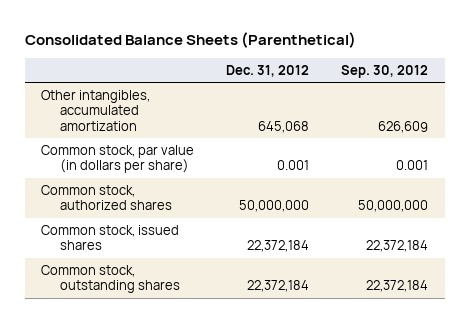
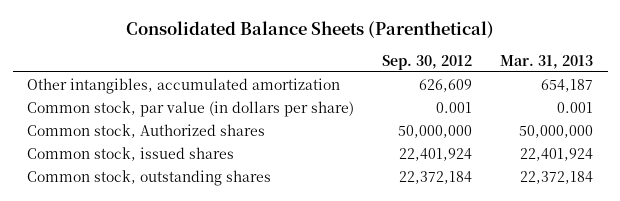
[226,65,310,78] Dec. 31, 2012 -> none
none -> [500,54,594,69] Mar. 31, 2013
[40,184,173,211] Common stock, authorized shares -> [26,123,265,138] Common stock, Authorized shares
[366,240,429,253] 22,372,184 -> [399,147,473,161] 22,401,924

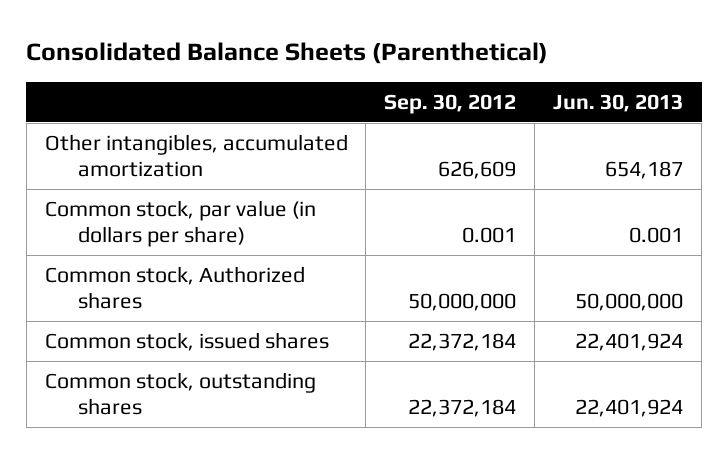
[500,54,594,69] Mar. 31, 2013 -> none
none -> [553,93,684,112] Jun. 30, 2013
[399,147,473,161] 22,401,924 -> [408,333,517,352] 22,372,184

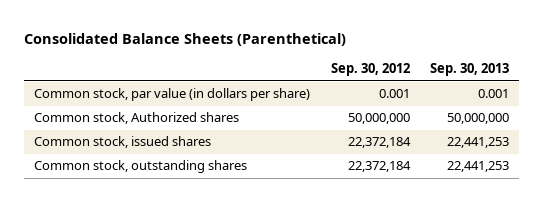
[553,93,684,112] Jun. 30, 2013 -> none
none -> [429,63,509,77] Sep. 30, 2013
[44,134,348,178] Other intangibles, accumulated amortization -> none

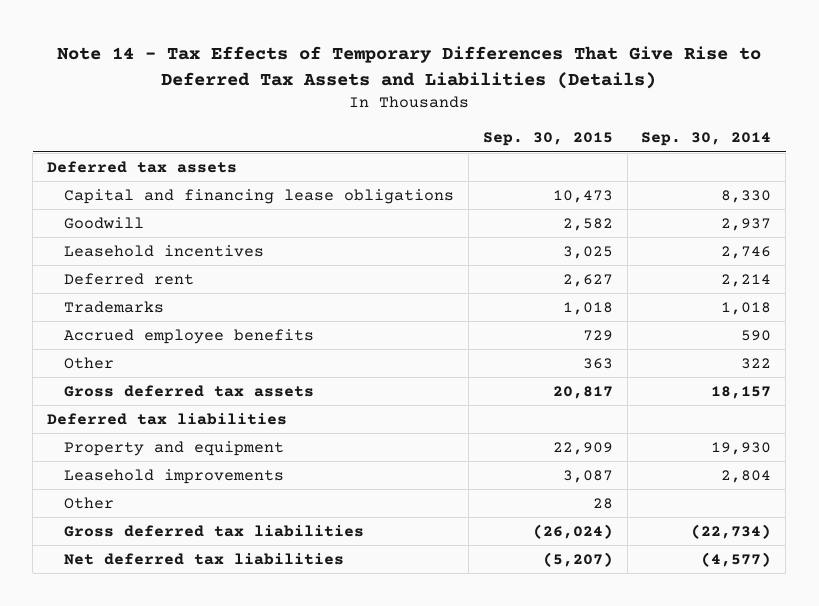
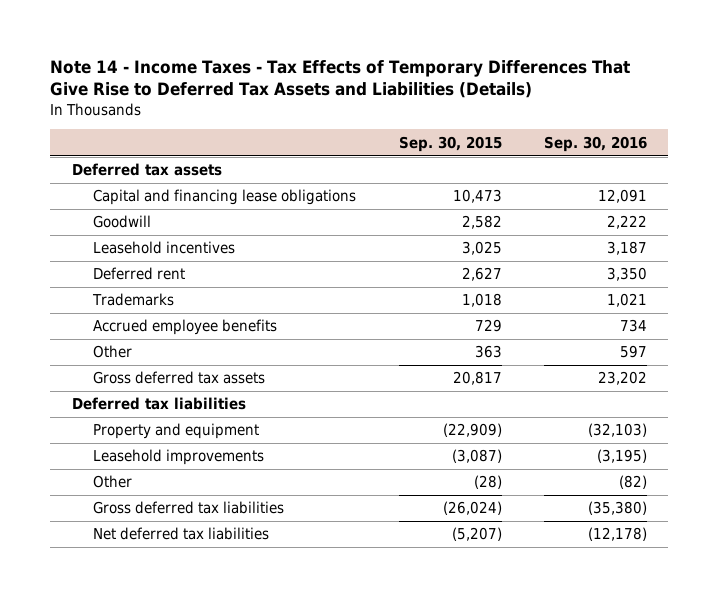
[57,45,762,89] Note 14 - Tax Effects of Temporary Differences That Give Rise to Deferred Tax Assets and Liabilities (Details) -> [50,59,631,99] Note 14 - Income Taxes - Tax Effects of Temporary Differences That Give Rise to Deferred Tax Assets and Liabilities (Details)
[641,132,772,147] Sep. 30, 2014 -> none
none -> [544,135,648,152] Sep. 30, 2016
[552,441,613,455] 22,909 -> [442,423,502,438] (22,909)
[562,469,613,483] 3,087 -> [451,449,502,464] (3,087)
[592,497,613,509] 28 -> [473,475,502,490] (28)

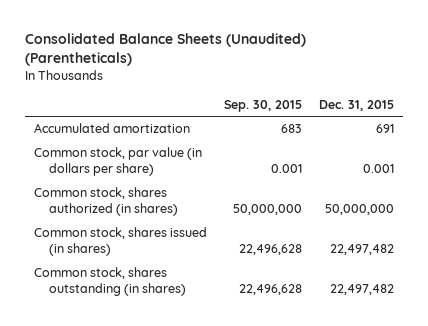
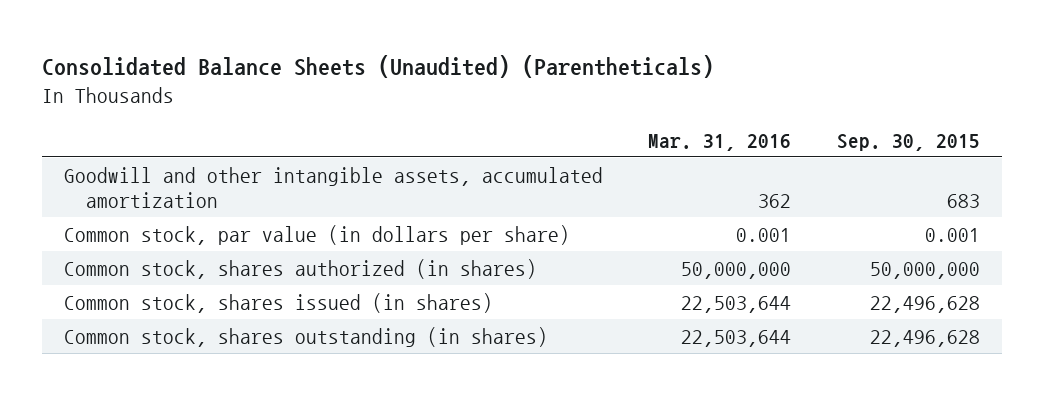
[319,99,395,111] Dec. 31, 2015 -> none
none -> [648,133,792,151] Mar. 31, 2016
[33,123,190,134] Accumulated amortization -> [64,166,604,208] Goodwill and other intangible assets, accumulated amortization

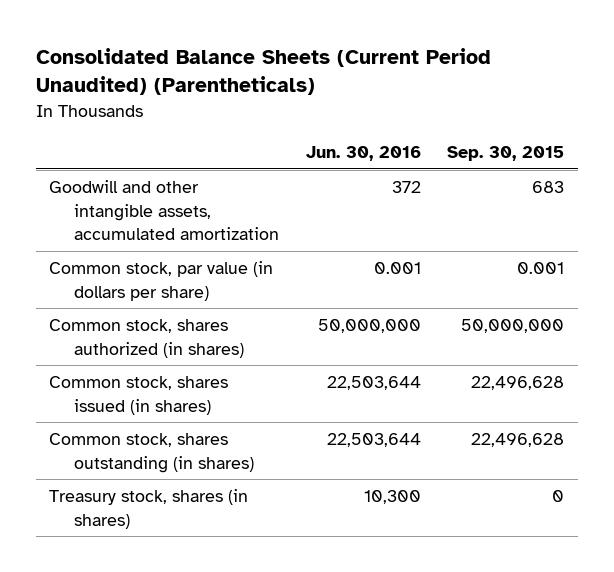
[41,55,714,79] Consolidated Balance Sheets (Unaudited) (Parentheticals) -> [35,47,491,96] Consolidated Balance Sheets (Current Period Unaudited) (Parentheticals)
[648,133,792,151] Mar. 31, 2016 -> none
none -> [305,146,421,162] Jun. 30, 2016
none -> [49,489,249,529] Treasury stock, shares (in shares)

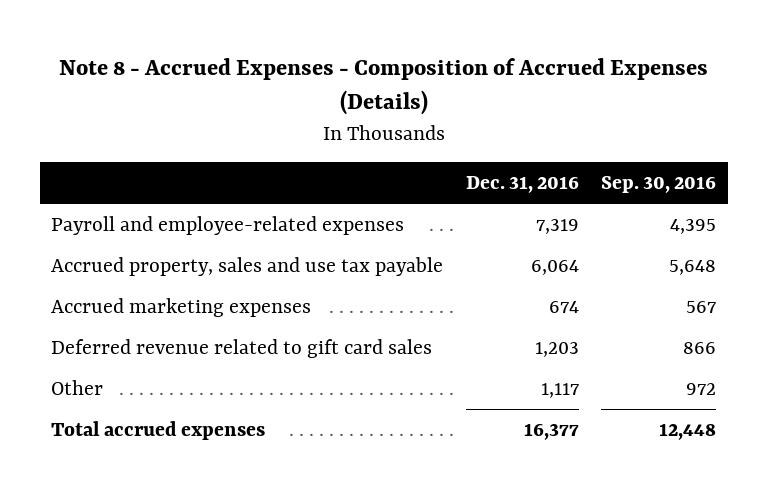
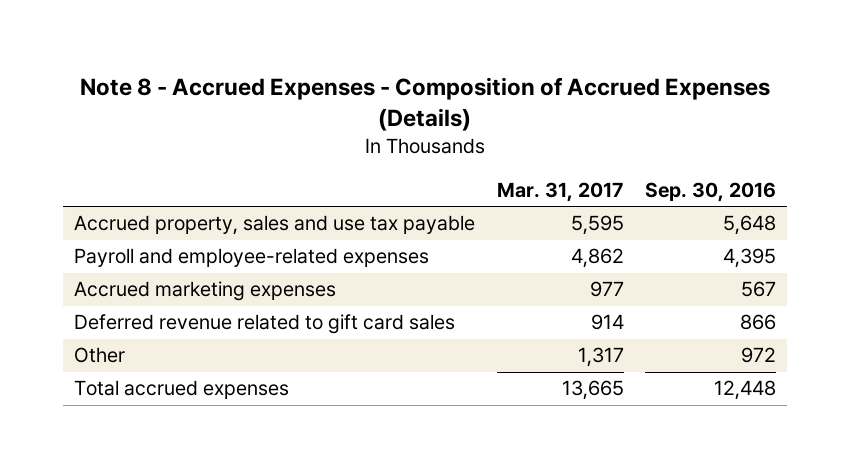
[465,175,579,193] Dec. 31, 2016 -> none
none -> [496,181,624,202] Mar. 31, 2017
[51,215,405,235] Payroll and employee-related expenses -> [74,248,430,268] Payroll and employee-related expenses

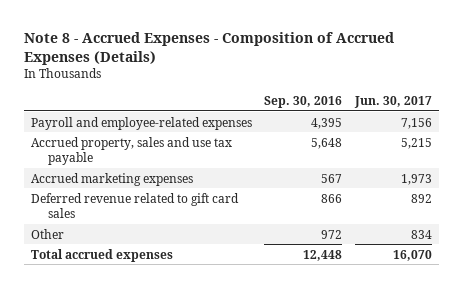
[496,181,624,202] Mar. 31, 2017 -> none
none -> [354,95,433,108] Jun. 30, 2017
[74,215,476,236] Accrued property, sales and use tax payable -> [30,136,232,166] Accrued property, sales and use tax payable

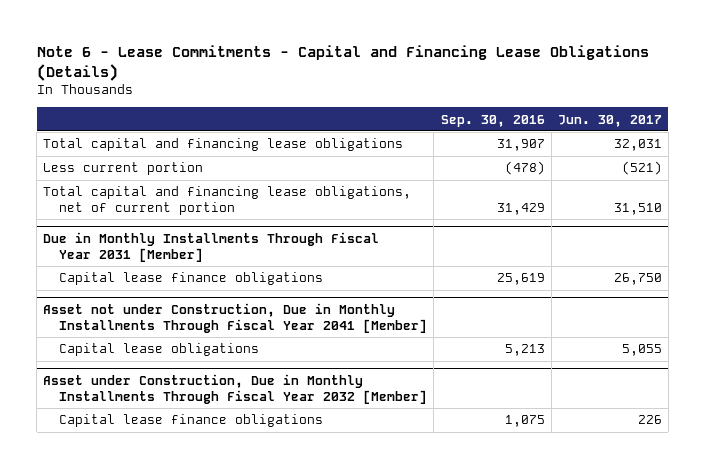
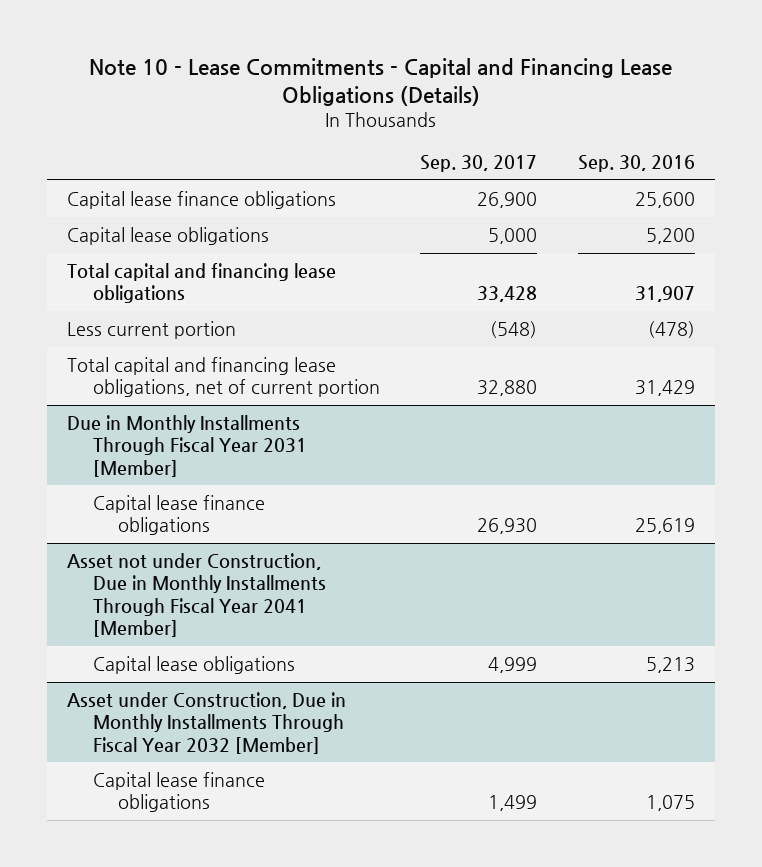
[36,44,649,81] Note 6 - Lease Commitments - Capital and Financing Lease Obligations (Details) -> [88,58,672,106] Note 10 - Lease Commitments - Capital and Financing Lease Obligations (Details)
[557,114,662,127] Jun. 30, 2017 -> none
none -> [420,154,538,172] Sep. 30, 2017
none -> [67,191,337,210] Capital lease finance obligations
none -> [67,227,270,246] Capital lease obligations

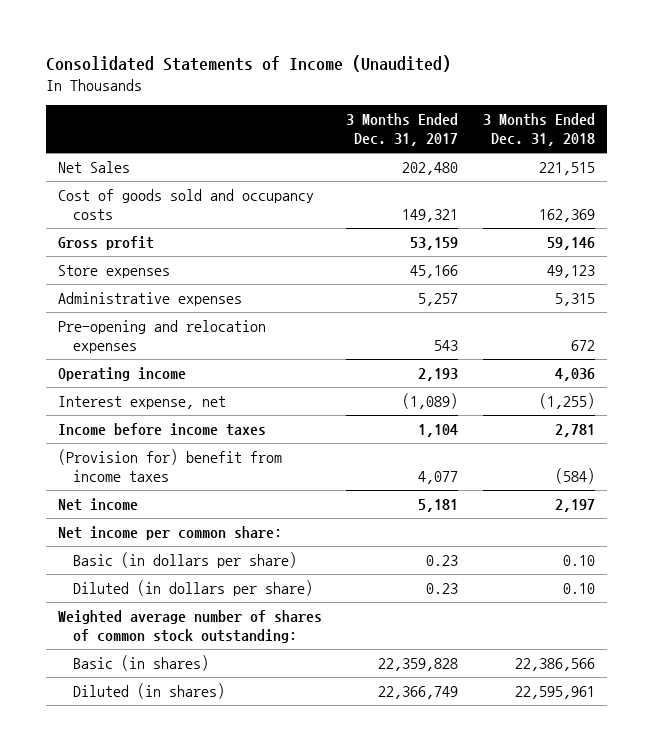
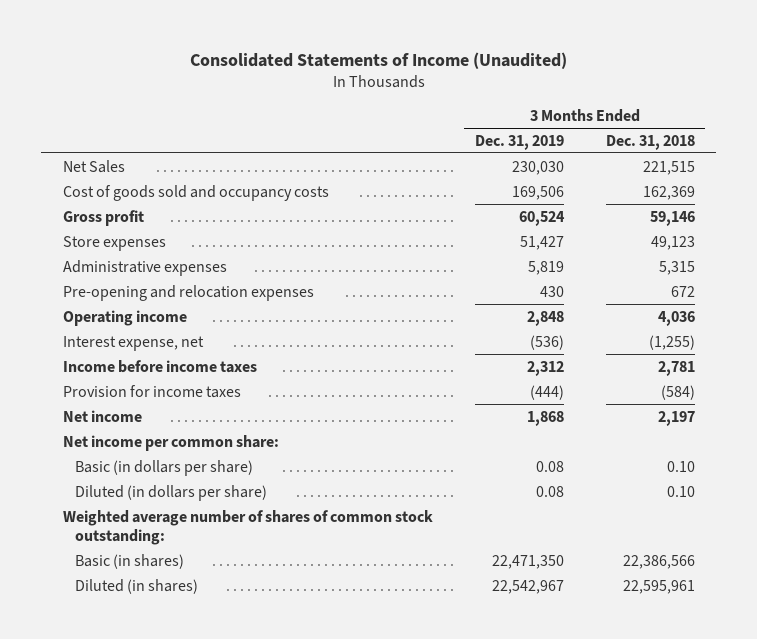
[346,112,459,147] 3 Months Ended Dec. 31, 2017 -> none
none -> [474,134,564,150] Dec. 31, 2019
[57,448,282,482] (Provision for) benefit from income taxes -> [62,384,241,398] Provision for income taxes

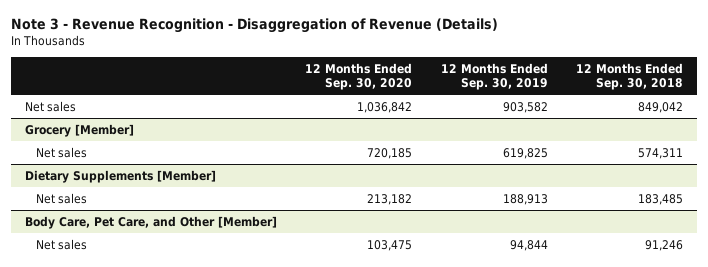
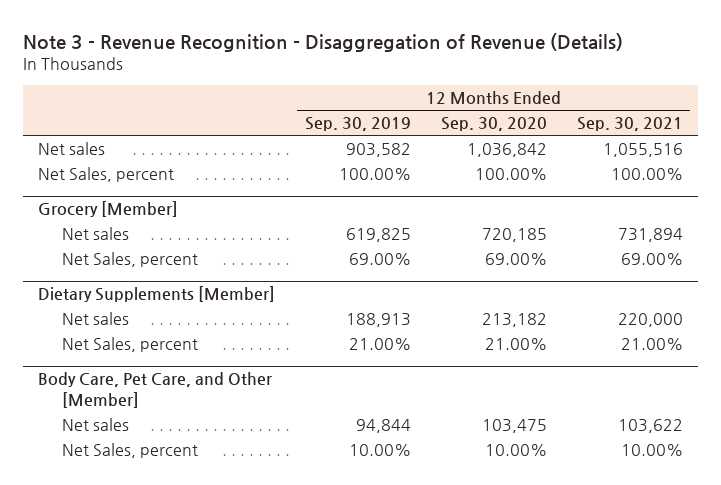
[576,62,684,91] 12 Months Ended Sep. 30, 2018 -> none
none -> [576,117,683,132] Sep. 30, 2021
none -> [37,167,174,183] Net Sales, percent
none -> [62,252,199,268] Net Sales, percent
none -> [62,337,199,353] Net Sales, percent
none -> [62,443,199,459] Net Sales, percent

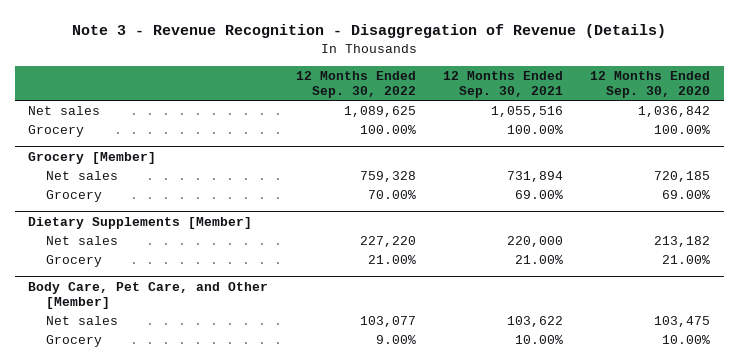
[304,117,411,132] Sep. 30, 2019 -> none
none -> [295,70,416,99] 12 Months Ended Sep. 30, 2022
[37,167,174,183] Net Sales, percent -> [28,124,85,137] Grocery
[62,252,199,268] Net Sales, percent -> [45,189,102,202] Grocery
[62,337,199,353] Net Sales, percent -> [45,254,102,267] Grocery
[62,443,199,459] Net Sales, percent -> [45,334,102,347] Grocery

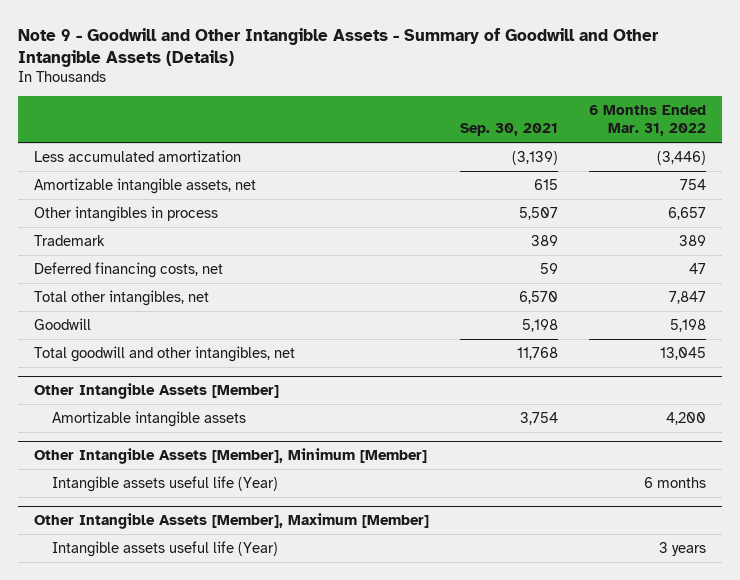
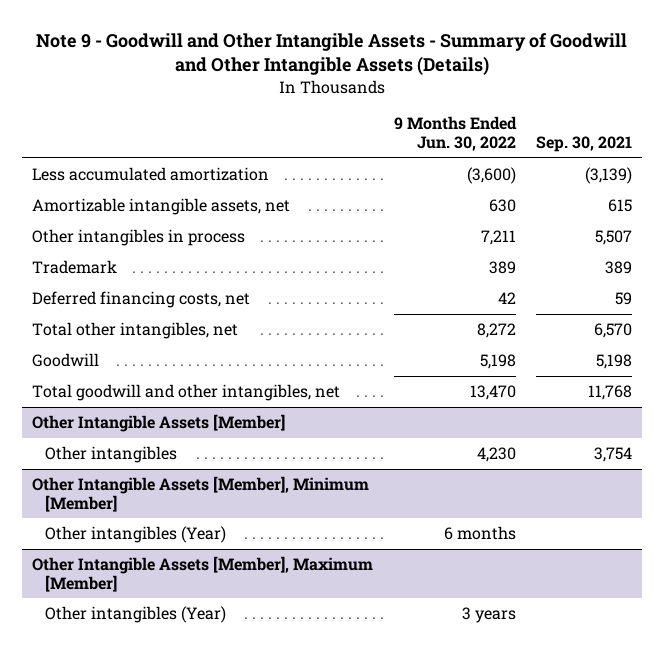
[588,105,706,137] 6 Months Ended Mar. 31, 2022 -> none
none -> [393,116,517,152] 9 Months Ended Jun. 30, 2022
[51,410,246,427] Amortizable intangible assets -> [45,445,178,463] Other intangibles
[51,475,278,492] Intangible assets useful life (Year) -> [45,525,227,543] Other intangibles (Year)
[51,540,278,557] Intangible assets useful life (Year) -> [45,605,227,623] Other intangibles (Year)

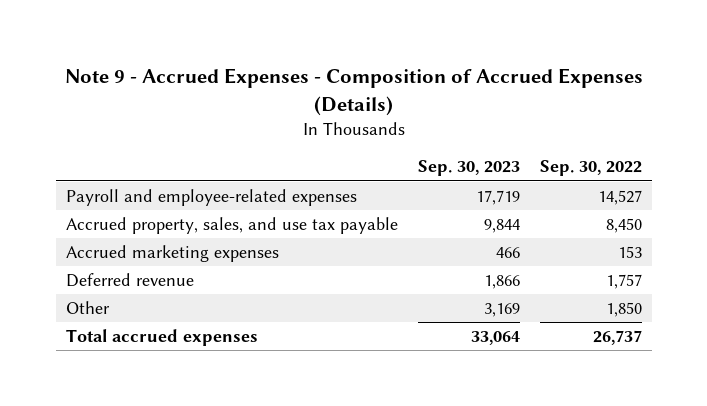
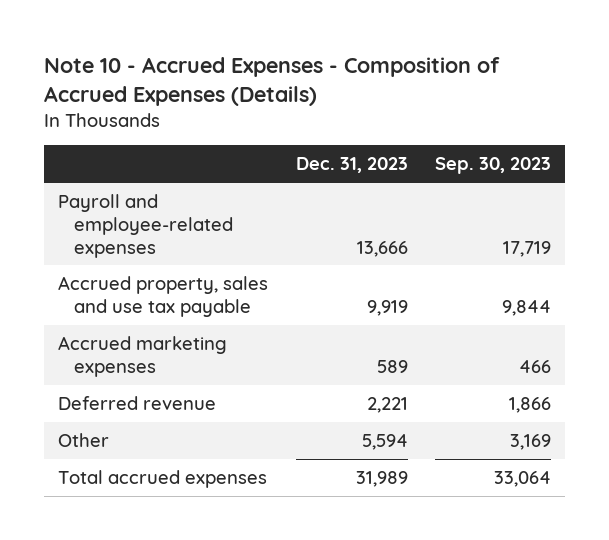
[64,68,643,116] Note 9 - Accrued Expenses - Composition of Accrued Expenses (Details) -> [44,57,501,106] Note 10 - Accrued Expenses - Composition of Accrued Expenses (Details)
[539,160,642,177] Sep. 30, 2022 -> none
none -> [295,157,408,174] Dec. 31, 2023
[65,216,398,234] Accrued property, sales, and use tax payable -> [58,275,269,317] Accrued property, sales and use tax payable

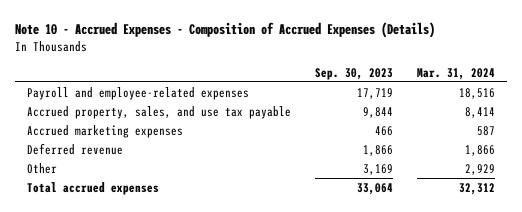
[295,157,408,174] Dec. 31, 2023 -> none
none -> [416,67,495,80] Mar. 31, 2024
[58,275,269,317] Accrued property, sales and use tax payable -> [27,105,292,119] Accrued property, sales, and use tax payable

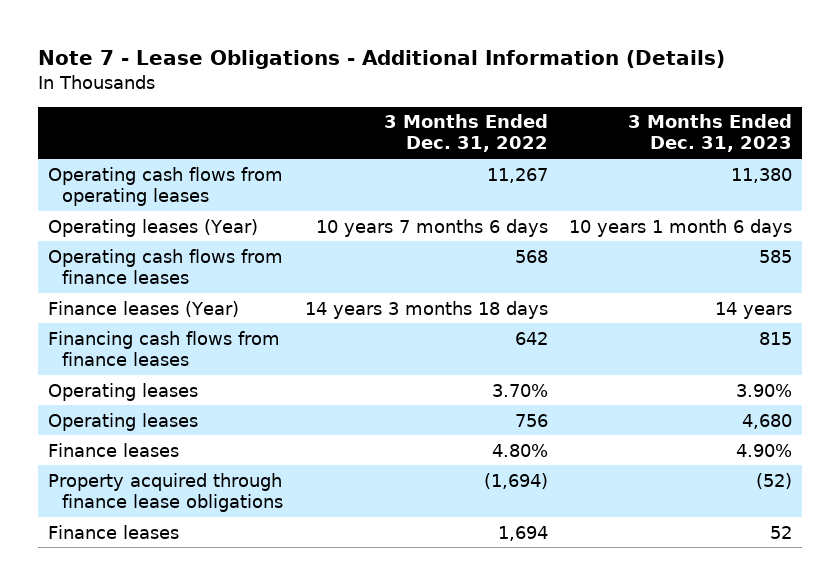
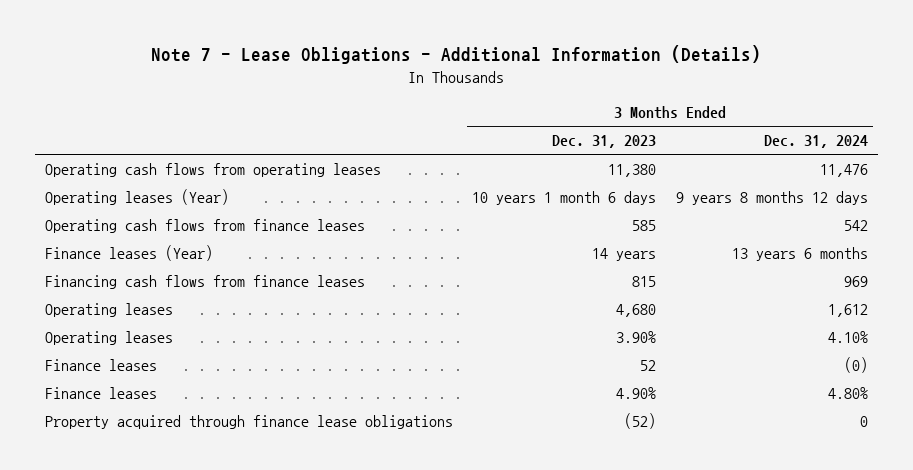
[383,114,548,153] 3 Months Ended Dec. 31, 2022 -> none
none -> [763,135,868,149] Dec. 31, 2024
[48,382,199,401] Operating leases -> [44,331,173,346] Operating leases
[48,524,180,539] Finance leases -> [44,359,157,372] Finance leases

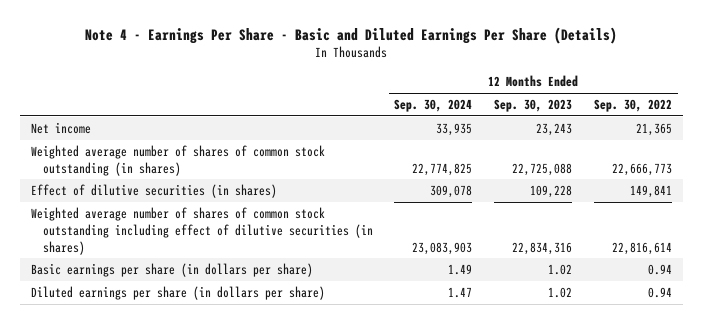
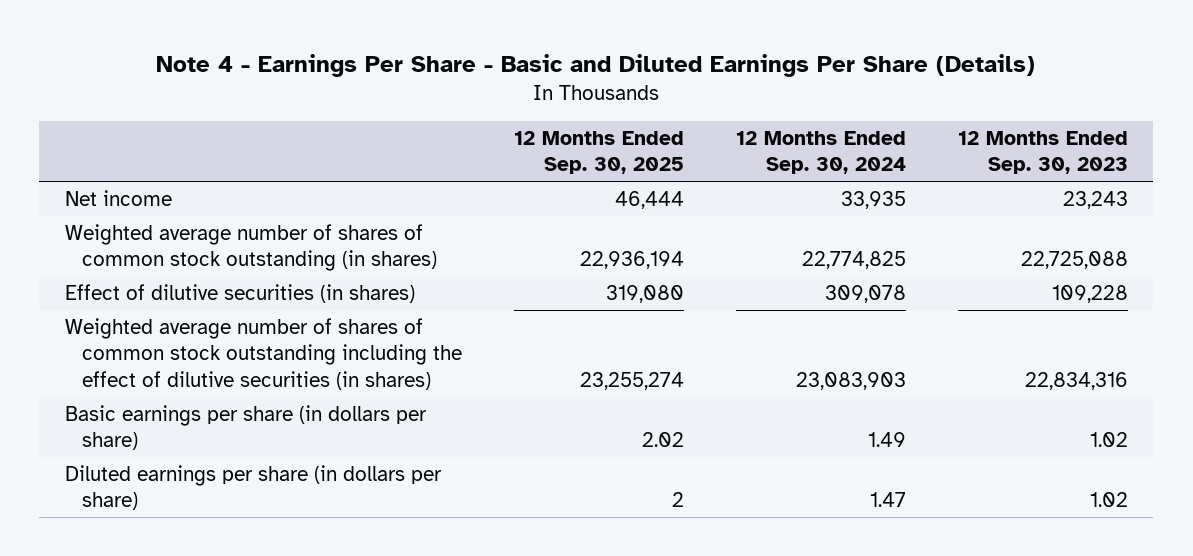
[594,98,673,112] Sep. 30, 2022 -> none
none -> [513,130,684,175] 12 Months Ended Sep. 30, 2025
[30,206,373,255] Weighted average number of shares of common stock outstanding including effect of dilutive securities (in shares) -> [65,318,462,390] Weighted average number of shares of common stock outstanding including the effect of dilutive securities (in shares)

